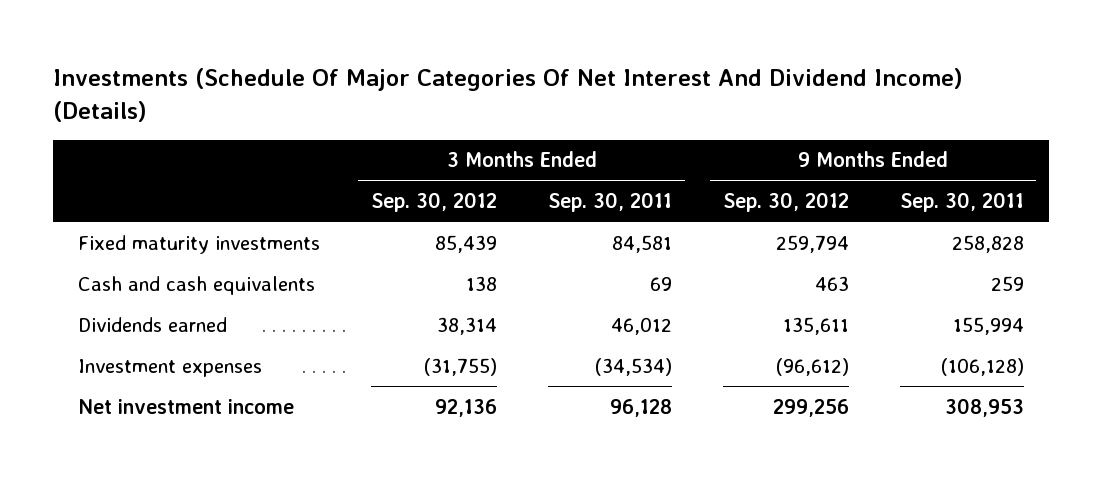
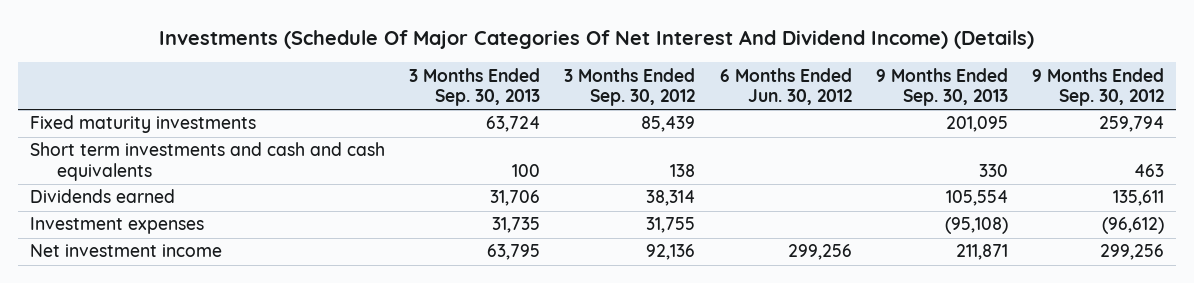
[547,192,672,213] Sep. 30, 2011 -> none
[899,192,1024,213] Sep. 30, 2011 -> none
none -> [409,67,541,107] 3 Months Ended Sep. 30, 2013
none -> [719,67,852,106] 6 Months Ended Jun. 30, 2012
none -> [875,67,1008,107] 9 Months Ended Sep. 30, 2013
[78,275,316,295] Cash and cash equivalents -> [29,142,385,182] Short term investments and cash and cash equivalents
[424,357,498,376] (31,755) -> [646,217,696,234] 31,755

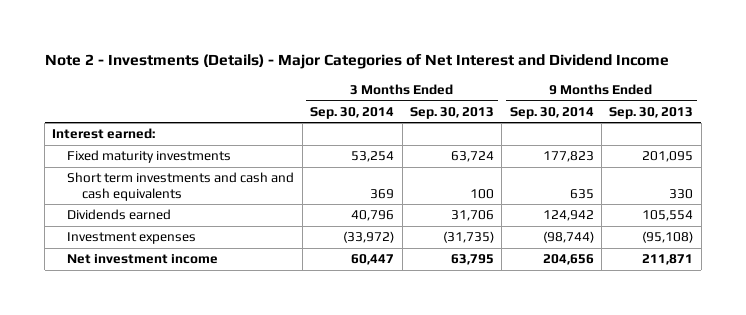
[159,29,1035,49] Investments (Schedule Of Major Categories Of Net Interest And Dividend Income) (Details) -> [44,54,669,70] Note 2 - Investments (Details) - Major Categories of Net Interest and Dividend Income
[564,67,696,107] 3 Months Ended Sep. 30, 2012 -> none
[719,67,852,106] 6 Months Ended Jun. 30, 2012 -> none
[1032,67,1165,107] 9 Months Ended Sep. 30, 2012 -> none
none -> [310,106,395,119] Sep. 30, 2014
none -> [509,106,594,119] Sep. 30, 2014
none -> [52,128,156,140] Interest earned:
[492,217,541,234] 31,735 -> [442,231,494,244] (31,735)

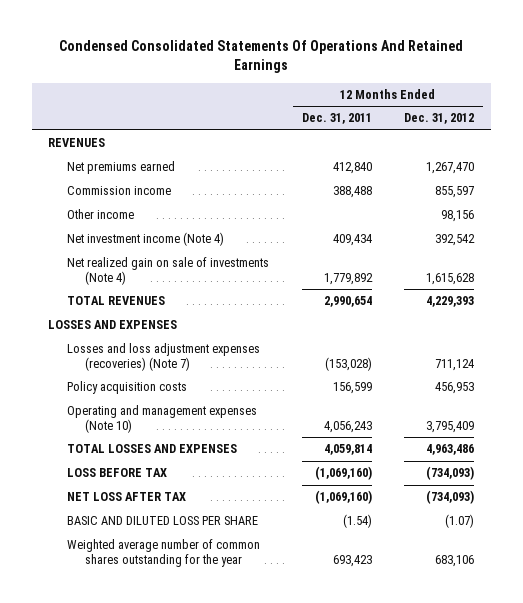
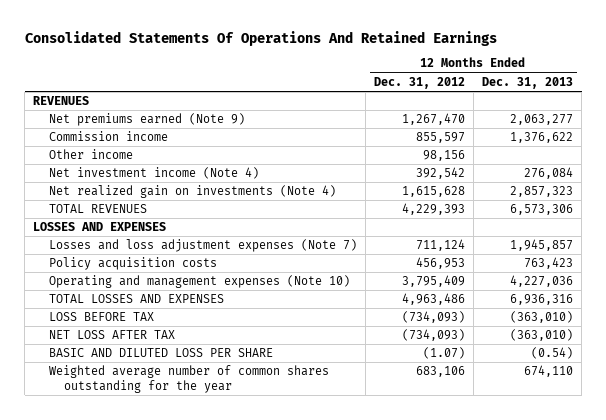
[59,40,464,74] Condensed Consolidated Statements Of Operations And Retained Earnings -> [24,30,497,46] Consolidated Statements Of Operations And Retained Earnings
[301,113,372,125] Dec. 31, 2011 -> none
none -> [482,76,574,89] Dec. 31, 2013
[66,161,175,175] Net premiums earned -> [48,113,245,127] Net premiums earned (Note 9)
[66,257,269,286] Net realized gain on sale of investments (Note 4) -> [48,185,336,199] Net realized gain on investments (Note 4)
[66,343,260,372] Losses and loss adjustment expenses (recoveries) (Note 7) -> [48,239,357,253] Losses and loss adjustment expenses (Note 7)

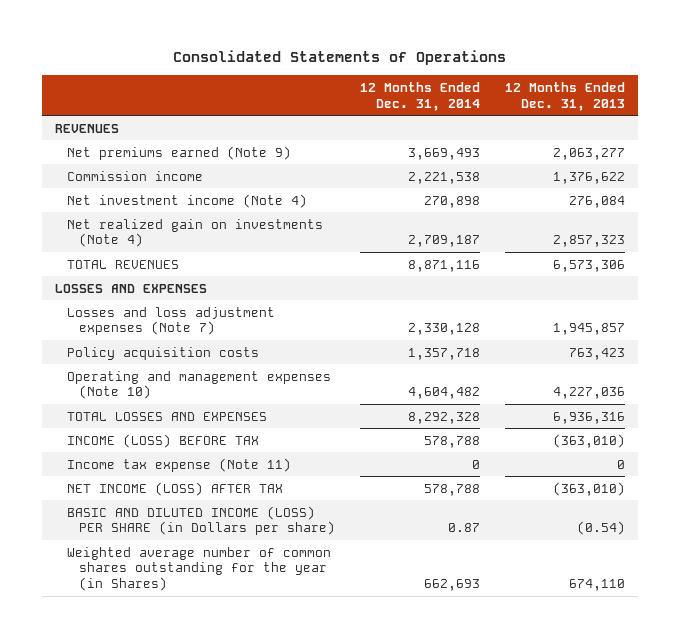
[24,30,497,46] Consolidated Statements Of Operations And Retained Earnings -> [173,50,507,66] Consolidated Statements of Operations
[373,76,465,89] Dec. 31, 2012 -> none
none -> [360,81,481,111] 12 Months Ended Dec. 31, 2014
[48,149,133,160] Other income -> none
[48,312,154,322] LOSS BEFORE TAX -> [66,433,259,448] INCOME (LOSS) BEFORE TAX
none -> [66,457,291,472] Income tax expense (Note 11)
[48,330,175,340] NET LOSS AFTER TAX -> [66,481,283,496] NET INCOME (LOSS) AFTER TAX
[48,348,273,358] BASIC AND DILUTED LOSS PER SHARE -> [66,505,335,536] BASIC AND DILUTED INCOME (LOSS) PER SHARE (in Dollars per share)
[48,365,329,393] Weighted average number of common shares outstanding for the year -> [66,546,331,592] Weighted average number of common shares outstanding for the year (in Shares)

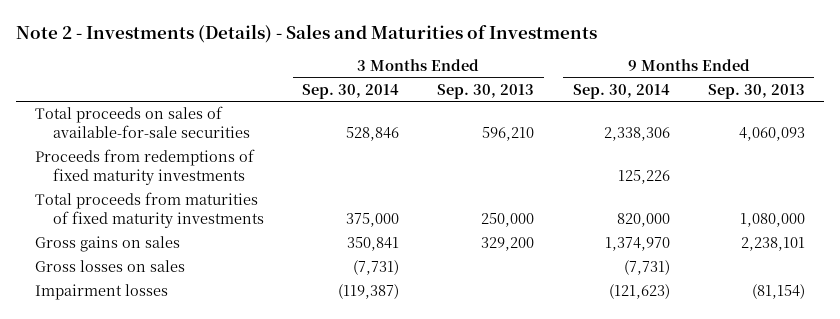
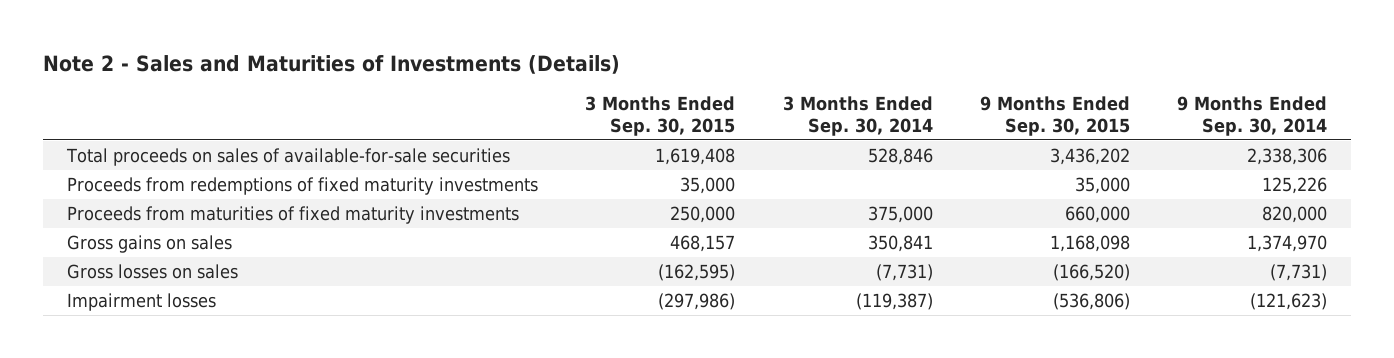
[15,23,597,43] Note 2 - Investments (Details) - Sales and Maturities of Investments -> [43,55,621,75] Note 2 - Sales and Maturities of Investments (Details)
[437,83,535,99] Sep. 30, 2013 -> none
[707,83,805,99] Sep. 30, 2013 -> none
none -> [585,96,736,136] 3 Months Ended Sep. 30, 2015
none -> [979,96,1130,136] 9 Months Ended Sep. 30, 2015
[35,192,264,229] Total proceeds from maturities of fixed maturity investments -> [66,205,519,224] Proceeds from maturities of fixed maturity investments

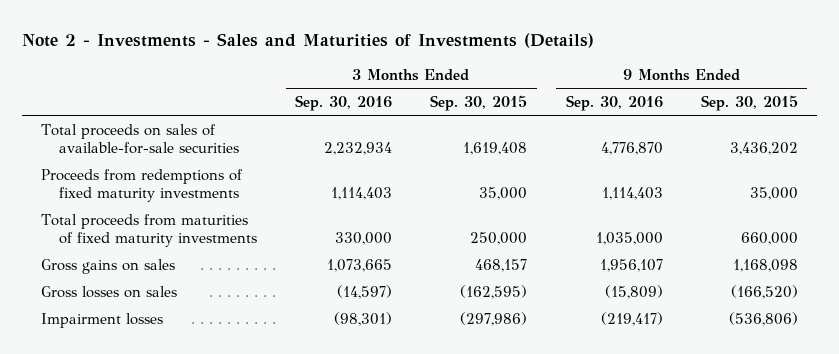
[43,55,621,75] Note 2 - Sales and Maturities of Investments (Details) -> [22,32,595,48] Note 2 - Investments - Sales and Maturities of Investments (Details)
[782,96,933,136] 3 Months Ended Sep. 30, 2014 -> none
[1177,96,1328,136] 9 Months Ended Sep. 30, 2014 -> none
none -> [295,94,393,111] Sep. 30, 2016
none -> [565,94,663,111] Sep. 30, 2016
[66,205,519,224] Proceeds from maturities of fixed maturity investments -> [41,213,258,247] Total proceeds from maturities of fixed maturity investments

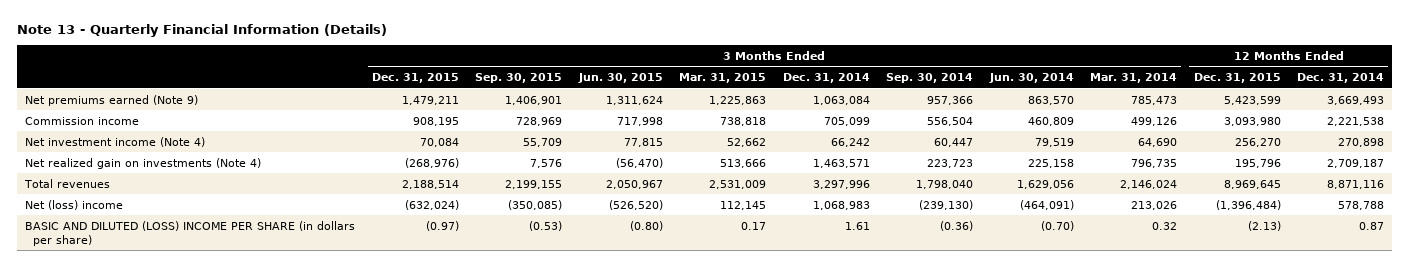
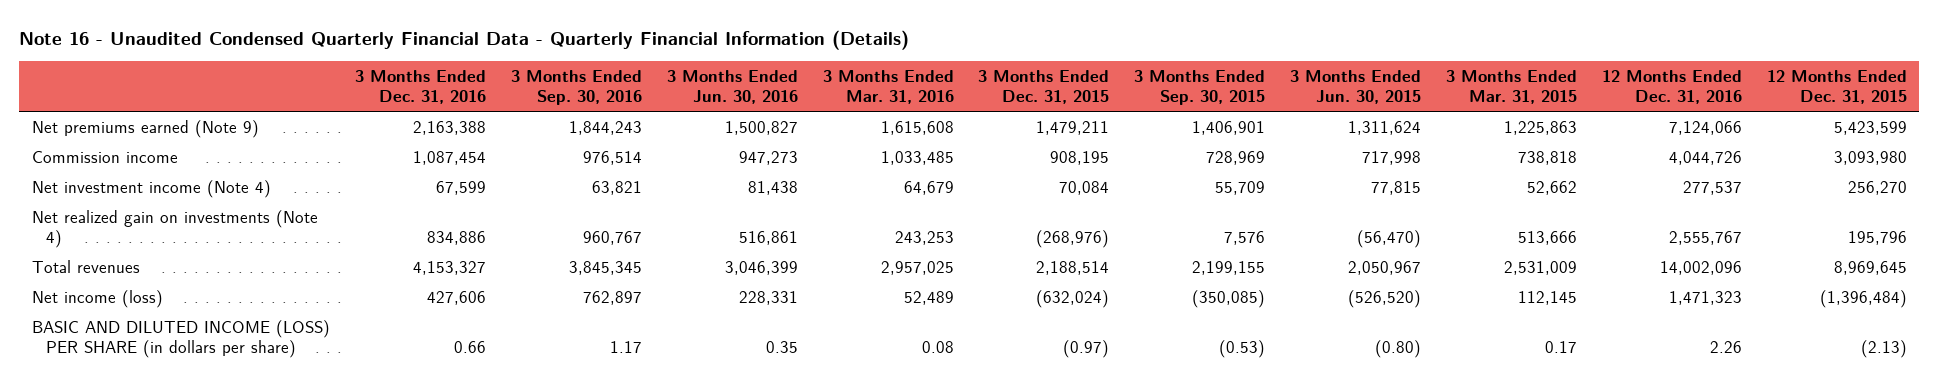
[16,24,387,38] Note 13 - Quarterly Financial Information (Details) -> [19,29,910,50] Note 16 - Unaudited Condensed Quarterly Financial Data - Quarterly Financial Information (Details)
[782,73,870,84] Dec. 31, 2014 -> none
[886,73,974,84] Sep. 30, 2014 -> none
[988,73,1074,84] Jun. 30, 2014 -> none
[1090,73,1178,84] Mar. 31, 2014 -> none
[1297,73,1385,84] Dec. 31, 2014 -> none
none -> [354,69,486,105] 3 Months Ended Dec. 31, 2016
none -> [510,69,642,106] 3 Months Ended Sep. 30, 2016
none -> [666,69,798,105] 3 Months Ended Jun. 30, 2016
none -> [822,69,954,105] 3 Months Ended Mar. 31, 2016
none -> [1602,69,1743,105] 12 Months Ended Dec. 31, 2016
[25,199,124,210] Net (loss) income -> [31,289,163,308] Net income (loss)
[25,220,356,246] BASIC AND DILUTED (LOSS) INCOME PER SHARE (in dollars per share) -> [31,319,330,358] BASIC AND DILUTED INCOME (LOSS) PER SHARE (in dollars per share)

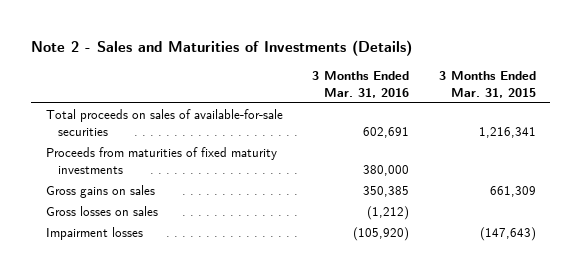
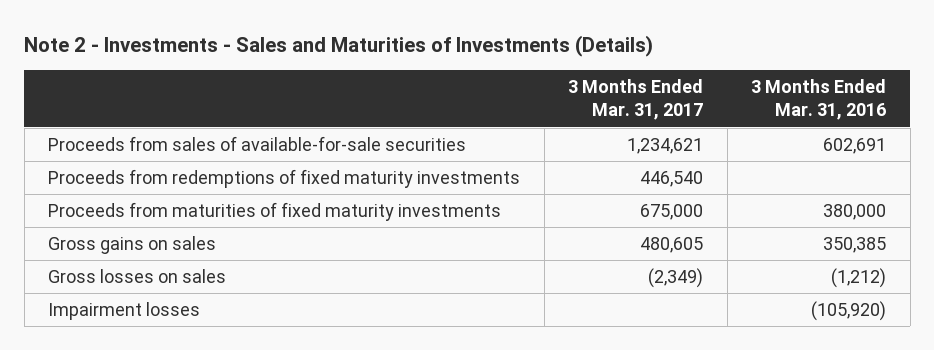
[31,39,413,56] Note 2 - Sales and Maturities of Investments (Details) -> [24,35,654,58] Note 2 - Investments - Sales and Maturities of Investments (Details)
[438,71,536,98] 3 Months Ended Mar. 31, 2015 -> none
none -> [568,79,704,121] 3 Months Ended Mar. 31, 2017
[45,109,283,136] Total proceeds on sales of available-for-sale securities -> [48,136,467,152] Proceeds from sales of available-for-sale securities
none -> [48,169,521,189] Proceeds from redemptions of fixed maturity investments

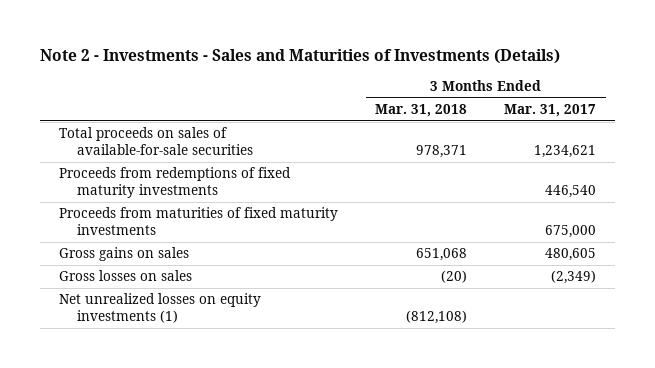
[751,79,887,121] 3 Months Ended Mar. 31, 2016 -> none
none -> [375,103,468,117] Mar. 31, 2018
[48,136,467,152] Proceeds from sales of available-for-sale securities -> [58,127,254,156] Total proceeds on sales of available-for-sale securities
[48,302,201,321] Impairment losses -> none
none -> [58,293,261,324] Net unrealized losses on equity investments (1)

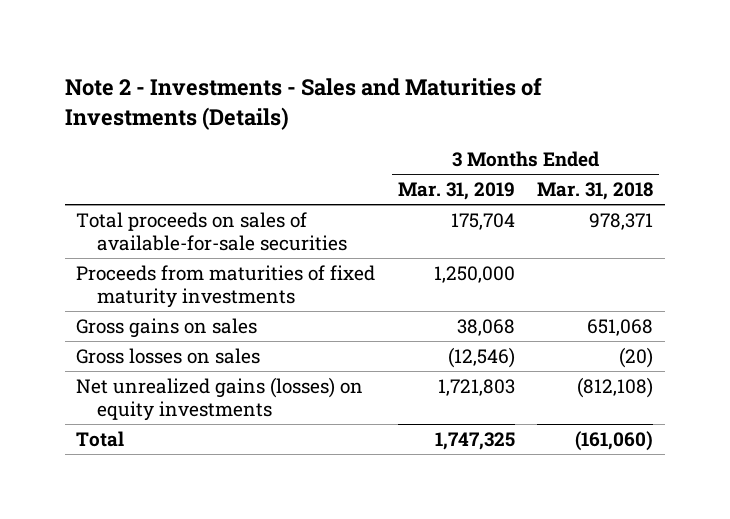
[504,103,597,117] Mar. 31, 2017 -> none
none -> [397,182,515,201] Mar. 31, 2019
[58,167,291,199] Proceeds from redemptions of fixed maturity investments -> none
[58,293,261,324] Net unrealized losses on equity investments (1) -> [76,377,364,422] Net unrealized gains (losses) on equity investments
none -> [76,431,125,448] Total

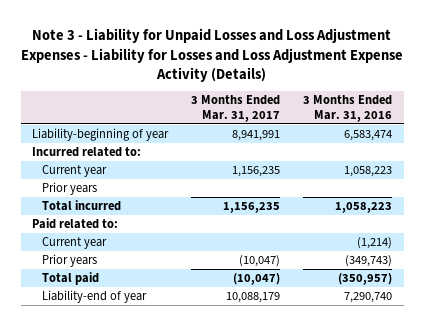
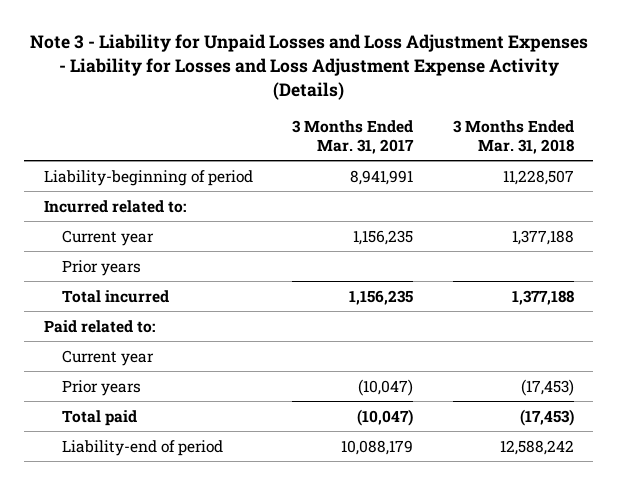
[303,95,393,123] 3 Months Ended Mar. 31, 2016 -> none
none -> [452,119,574,154] 3 Months Ended Mar. 31, 2018
[32,128,170,142] Liability-beginning of year -> [44,169,254,186] Liability-beginning of period
[42,290,148,304] Liability-end of year -> [62,439,224,456] Liability-end of period

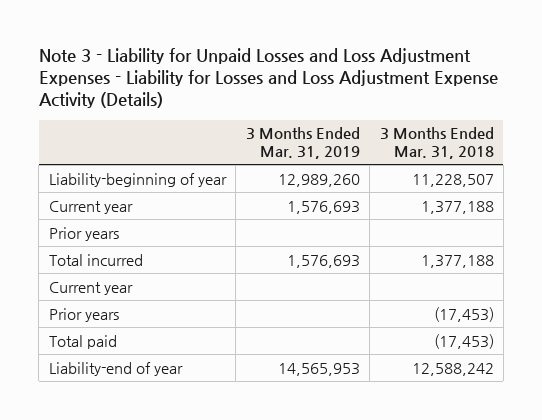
[292,119,415,154] 3 Months Ended Mar. 31, 2017 -> none
none -> [245,127,360,159] 3 Months Ended Mar. 31, 2019
[44,199,187,213] Incurred related to: -> none
[44,169,254,186] Liability-beginning of period -> [48,172,227,187] Liability-beginning of year
[44,319,156,333] Paid related to: -> none
[62,439,224,456] Liability-end of period -> [48,361,183,376] Liability-end of year

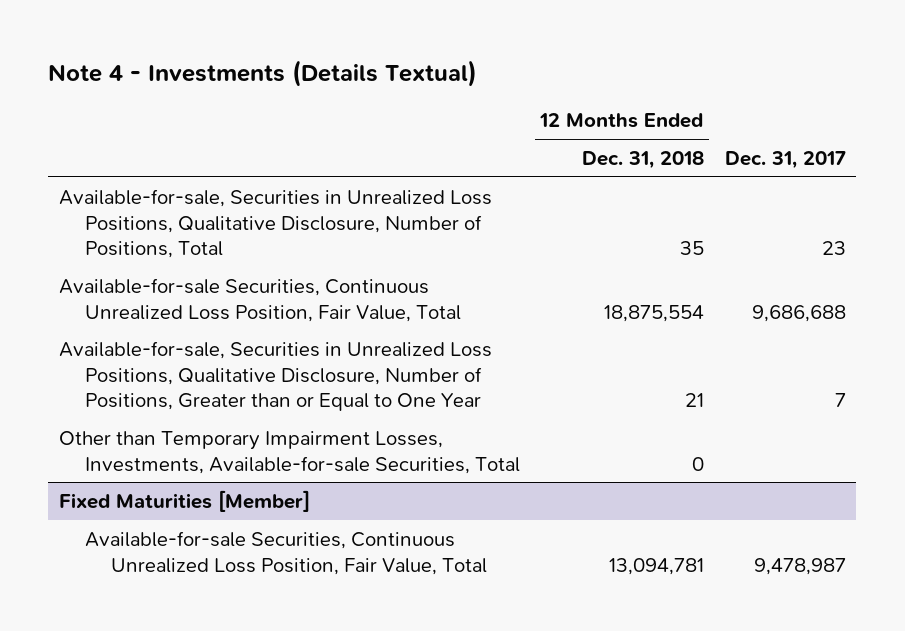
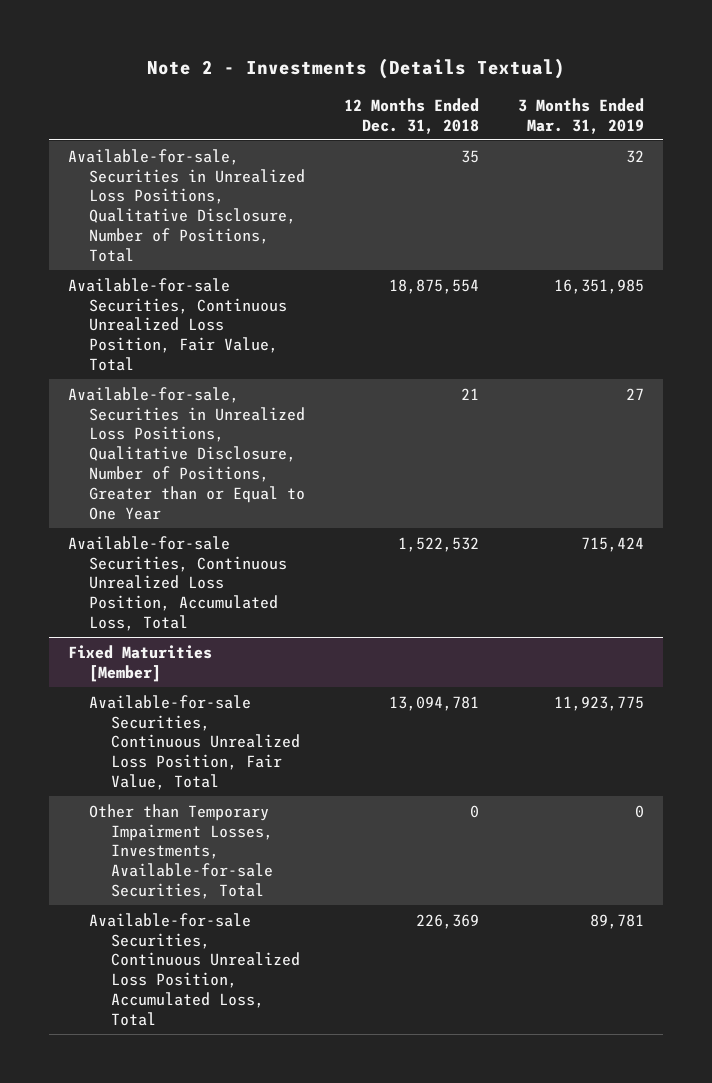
[48,59,478,87] Note 4 - Investments (Details Textual) -> [147,57,566,79] Note 2 - Investments (Details Textual)
[724,151,846,170] Dec. 31, 2017 -> none
none -> [517,97,644,134] 3 Months Ended Mar. 31, 2019
[58,430,520,474] Other than Temporary Impairment Losses, Investments, Available-for-sale Securities, Total -> none
none -> [68,535,288,631] Available-for-sale Securities, Continuous Unrealized Loss Position, Accumulated Loss, Total
none -> [89,803,273,899] Other than Temporary Impairment Losses, Investments, Available-for-sale Securities, Total
none -> [89,912,300,1026] Available-for-sale Securities, Continuous Unrealized Loss Position, Accumulated Loss, Total

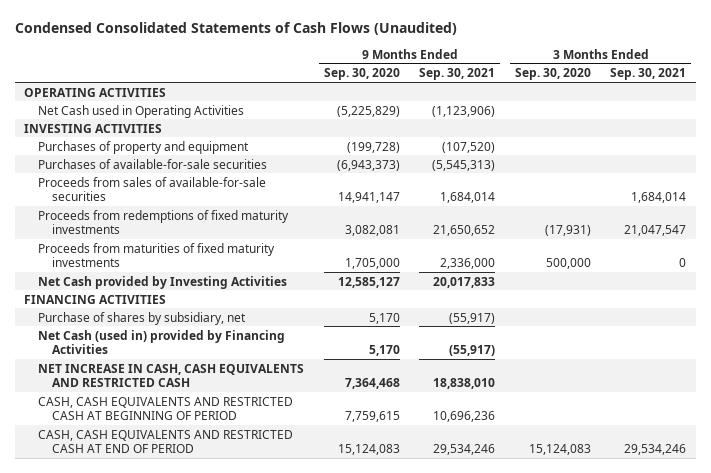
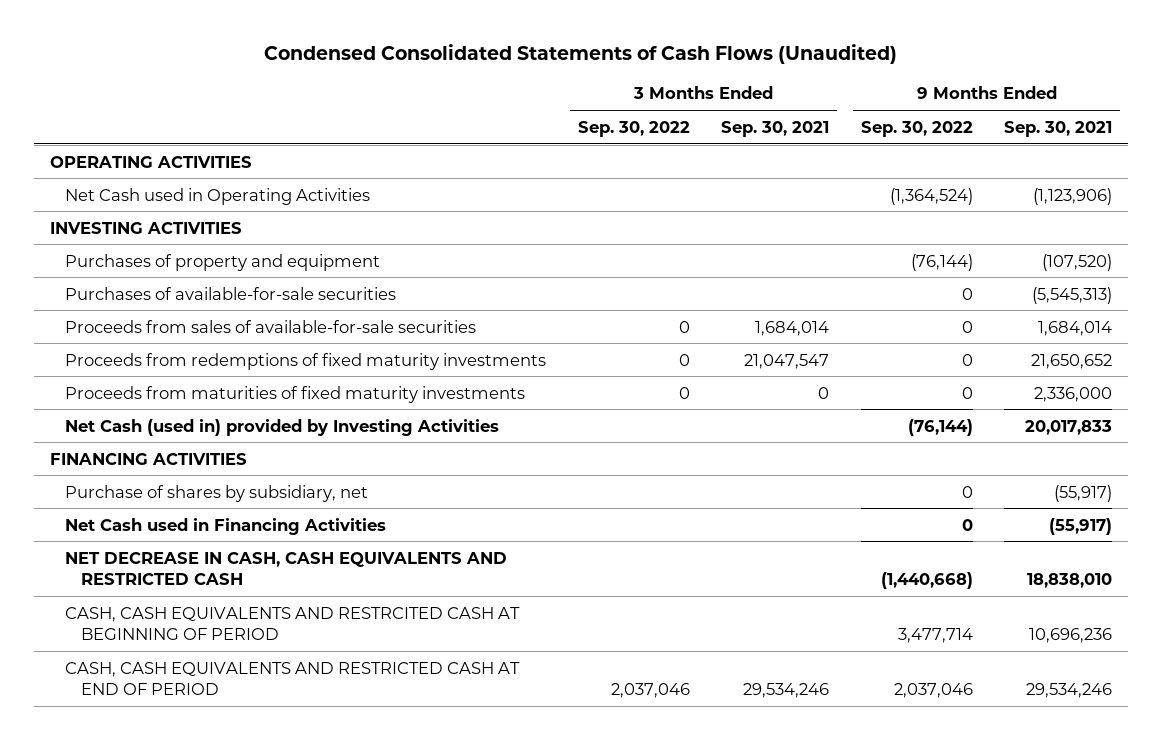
[323,68,400,81] Sep. 30, 2020 -> none
[514,68,591,81] Sep. 30, 2020 -> none
none -> [577,120,690,137] Sep. 30, 2022
none -> [860,120,973,137] Sep. 30, 2022
[38,275,288,289] Net Cash provided by Investing Activities -> [65,418,500,436] Net Cash (used in) provided by Investing Activities
[38,329,286,354] Net Cash (used in) provided by Financing Activities -> [65,517,387,535] Net Cash used in Financing Activities
[38,363,305,387] NET INCREASE IN CASH, CASH EQUIVALENTS AND RESTRICTED CASH -> [65,551,508,585] NET DECREASE IN CASH, CASH EQUIVALENTS AND RESTRICTED CASH
[38,396,294,420] CASH, CASH EQUIVALENTS AND RESTRICTED CASH AT BEGINNING OF PERIOD -> [65,606,521,640] CASH, CASH EQUIVALENTS AND RESTRCITED CASH AT BEGINNING OF PERIOD

